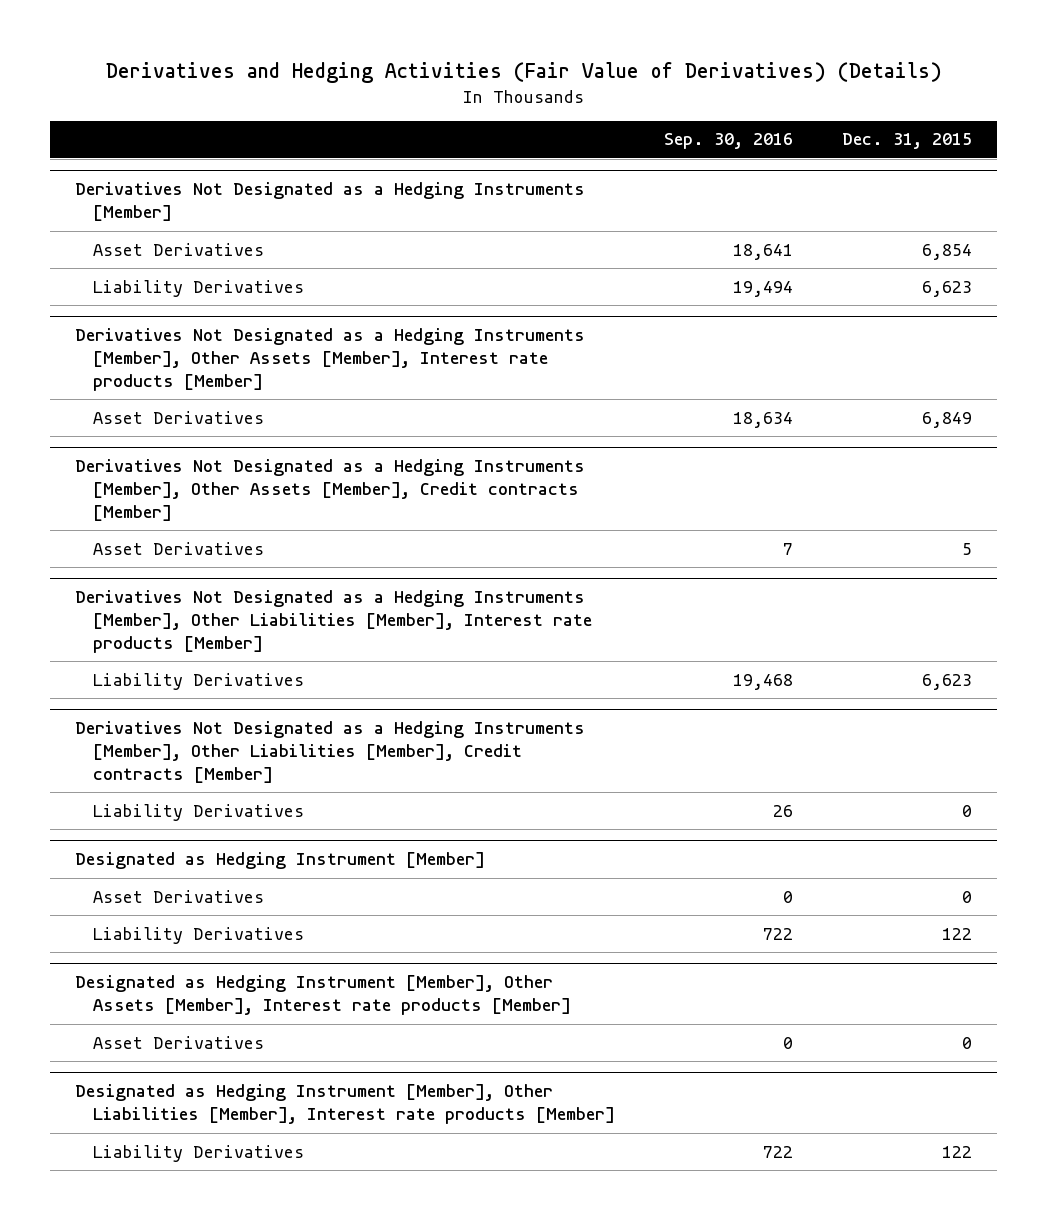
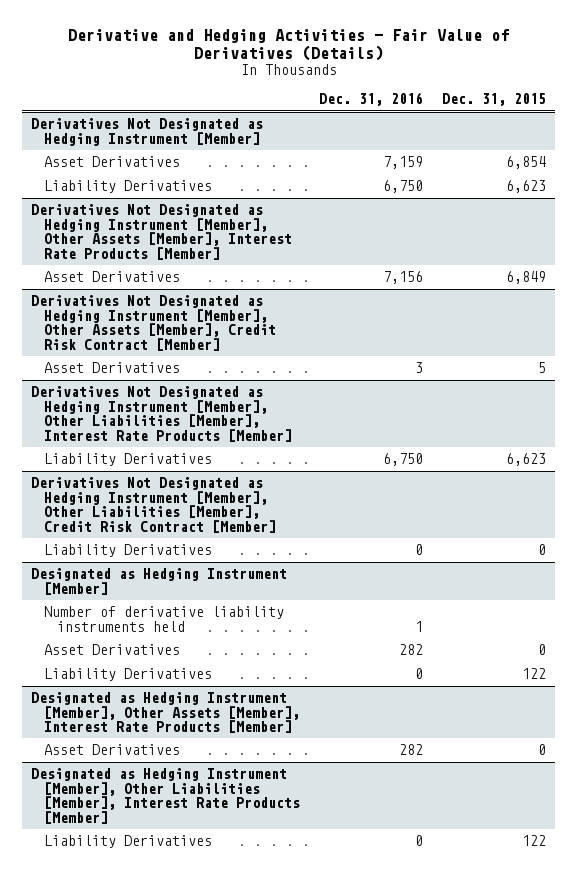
[105,62,942,84] Derivatives and Hedging Activities (Fair Value of Derivatives) (Details) -> [67,28,509,62] Derivative and Hedging Activities - Fair Value of Derivatives (Details)
[664,133,794,150] Sep. 30, 2016 -> none
none -> [318,92,423,107] Dec. 31, 2016
[75,182,586,222] Derivatives Not Designated as a Hedging Instruments [Member] -> [31,118,264,146] Derivatives Not Designated as Hedging Instrument [Member]
[75,328,586,392] Derivatives Not Designated as a Hedging Instruments [Member], Other Assets [Member], Interest rate products [Member] -> [31,204,293,260] Derivatives Not Designated as Hedging Instrument [Member], Other Assets [Member], Interest Rate Products [Member]
[75,459,586,522] Derivatives Not Designated as a Hedging Instruments [Member], Other Assets [Member], Credit contracts [Member] -> [31,295,277,351] Derivatives Not Designated as Hedging Instrument [Member], Other Assets [Member], Credit Risk Contract [Member]
[75,590,592,654] Derivatives Not Designated as a Hedging Instruments [Member], Other Liabilities [Member], Interest rate products [Member] -> [31,386,293,442] Derivatives Not Designated as Hedging Instrument [Member], Other Liabilities [Member], Interest Rate Products [Member]
[75,721,586,784] Derivatives Not Designated as a Hedging Instruments [Member], Other Liabilities [Member], Credit contracts [Member] -> [31,477,277,533] Derivatives Not Designated as Hedging Instrument [Member], Other Liabilities [Member], Credit Risk Contract [Member]
none -> [44,606,285,632] Number of derivative liability instruments held
[75,975,571,1016] Designated as Hedging Instrument [Member], Other Assets [Member], Interest rate products [Member] -> [31,692,301,734] Designated as Hedging Instrument [Member], Other Assets [Member], Interest Rate Products [Member]
[75,1084,615,1125] Designated as Hedging Instrument [Member], Other Liabilities [Member], Interest rate products [Member] -> [31,768,301,824] Designated as Hedging Instrument [Member], Other Liabilities [Member], Interest Rate Products [Member]

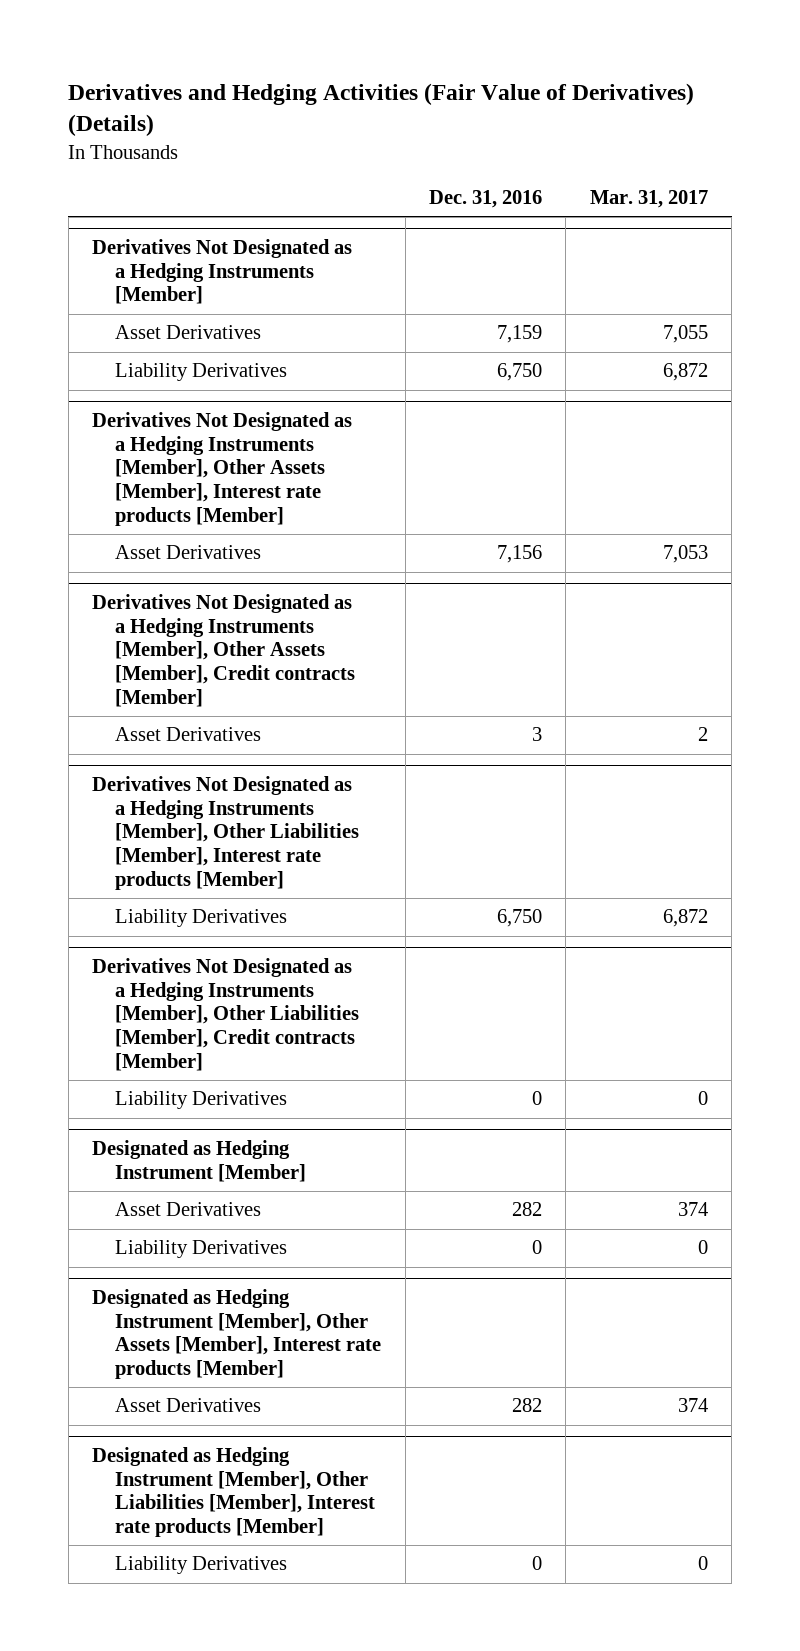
[67,28,509,62] Derivative and Hedging Activities - Fair Value of Derivatives (Details) -> [68,82,695,137] Derivatives and Hedging Activities (Fair Value of Derivatives) (Details)
[441,93,546,107] Dec. 31, 2015 -> none
none -> [589,190,708,209] Mar. 31, 2017
[31,118,264,146] Derivatives Not Designated as Hedging Instrument [Member] -> [91,239,352,305] Derivatives Not Designated as a Hedging Instruments [Member]
[31,204,293,260] Derivatives Not Designated as Hedging Instrument [Member], Other Assets [Member], Interest Rate Products [Member] -> [91,412,352,526] Derivatives Not Designated as a Hedging Instruments [Member], Other Assets [Member], Interest rate products [Member]
[31,295,277,351] Derivatives Not Designated as Hedging Instrument [Member], Other Assets [Member], Credit Risk Contract [Member] -> [91,594,356,707] Derivatives Not Designated as a Hedging Instruments [Member], Other Assets [Member], Credit contracts [Member]
[31,386,293,442] Derivatives Not Designated as Hedging Instrument [Member], Other Liabilities [Member], Interest Rate Products [Member] -> [91,776,360,890] Derivatives Not Designated as a Hedging Instruments [Member], Other Liabilities [Member], Interest rate products [Member]
[31,477,277,533] Derivatives Not Designated as Hedging Instrument [Member], Other Liabilities [Member], Credit Risk Contract [Member] -> [91,958,360,1071] Derivatives Not Designated as a Hedging Instruments [Member], Other Liabilities [Member], Credit contracts [Member]
[44,606,285,632] Number of derivative liability instruments held -> none
[31,692,301,734] Designated as Hedging Instrument [Member], Other Assets [Member], Interest Rate Products [Member] -> [91,1289,382,1380] Designated as Hedging Instrument [Member], Other Assets [Member], Interest rate products [Member]
[31,768,301,824] Designated as Hedging Instrument [Member], Other Liabilities [Member], Interest Rate Products [Member] -> [91,1447,376,1538] Designated as Hedging Instrument [Member], Other Liabilities [Member], Interest rate products [Member]

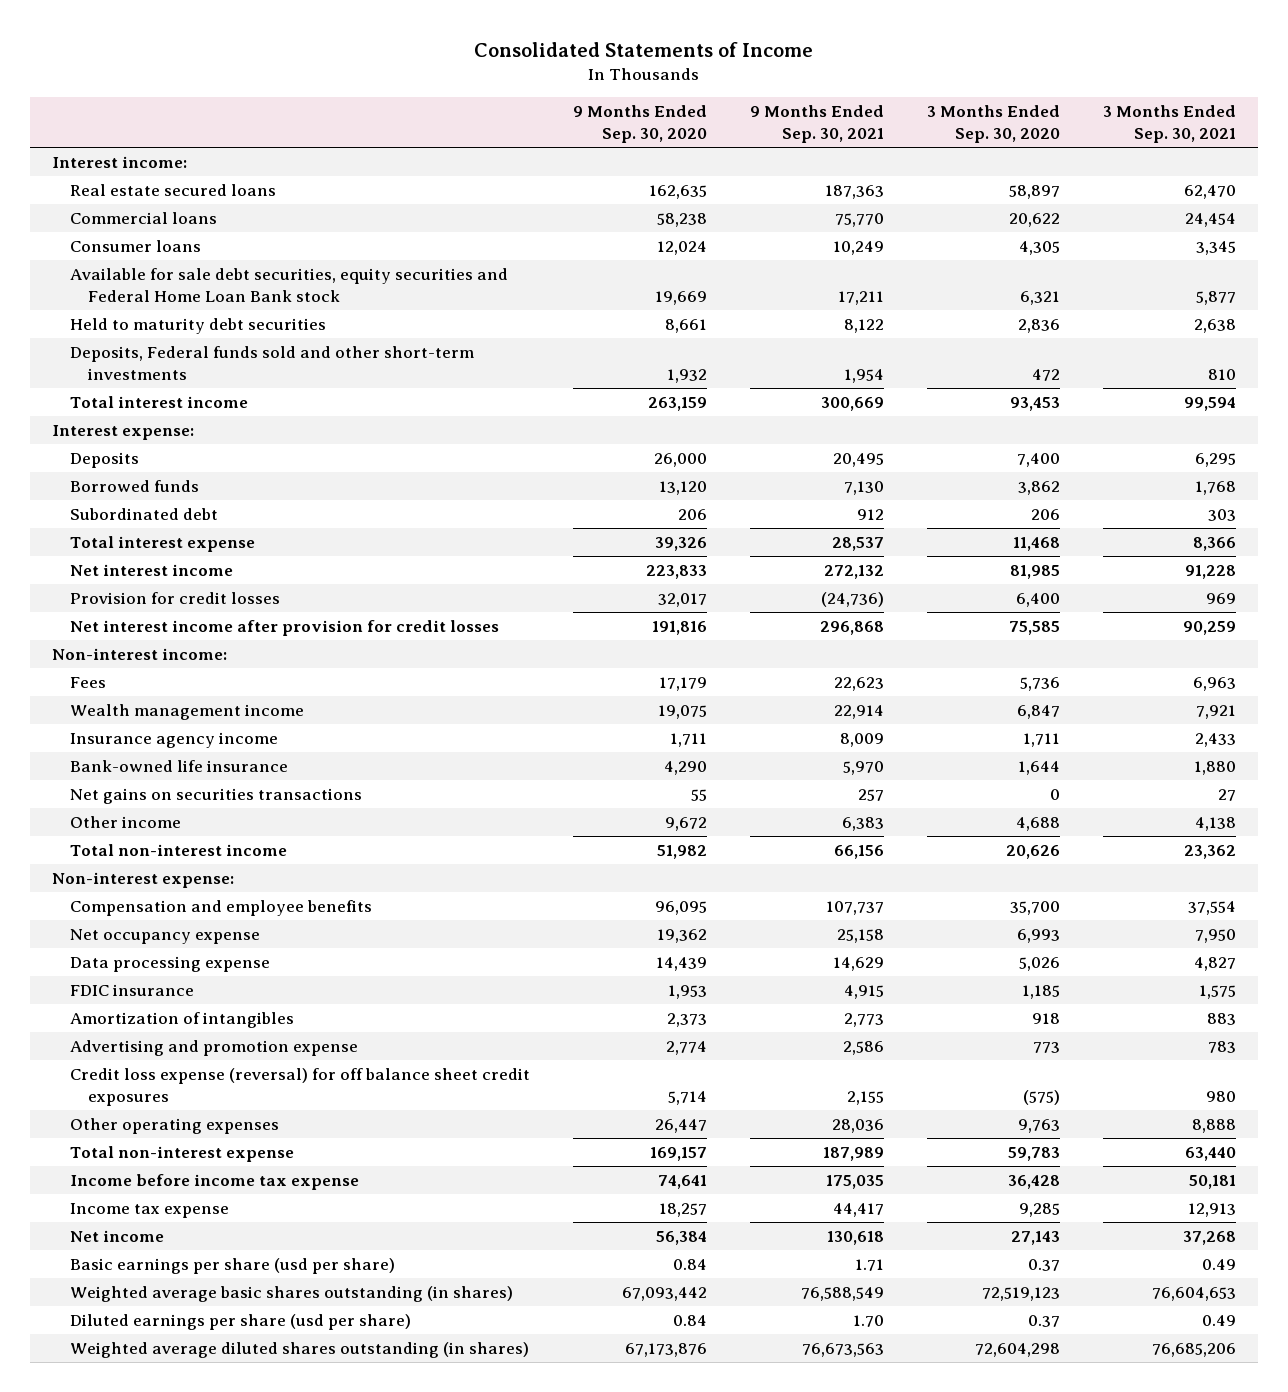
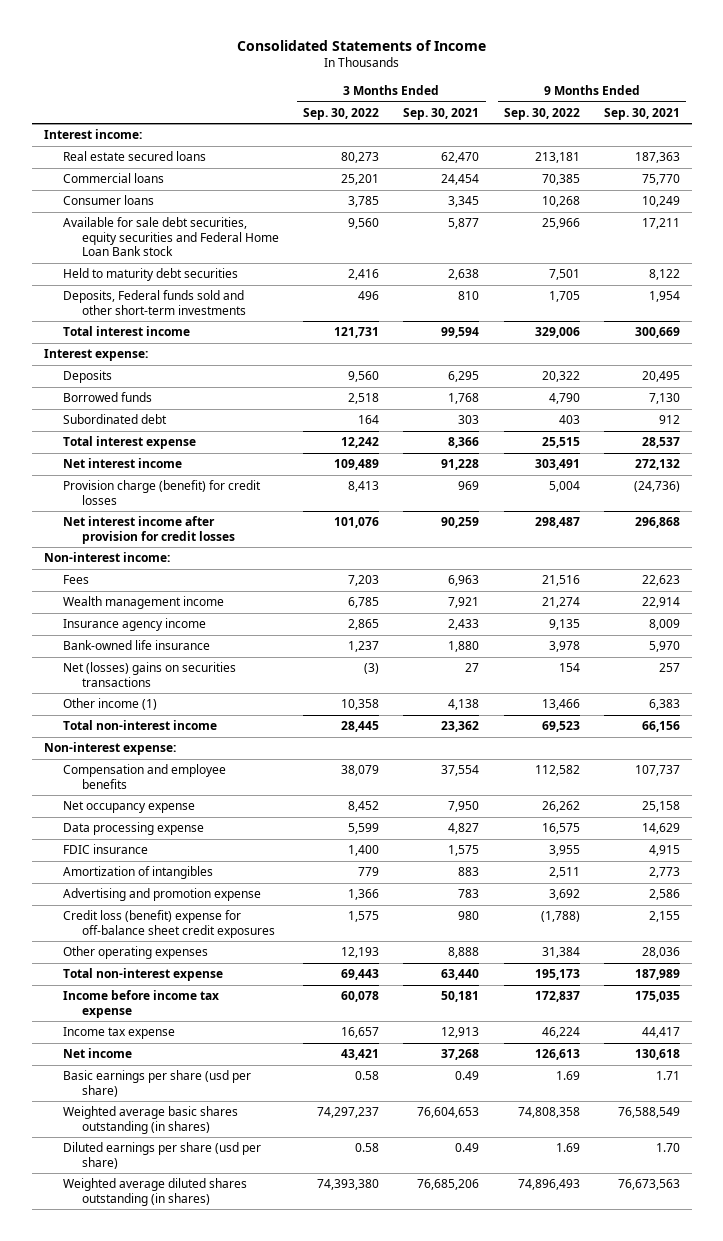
[572,105,707,144] 9 Months Ended Sep. 30, 2020 -> none
[927,105,1061,144] 3 Months Ended Sep. 30, 2020 -> none
none -> [303,107,380,120] Sep. 30, 2022
none -> [503,107,580,120] Sep. 30, 2022
[69,592,280,605] Provision for credit losses -> [63,480,262,505] Provision charge (benefit) for credit losses
[69,788,362,805] Net gains on securities transactions -> [63,662,237,687] Net (losses) gains on securities transactions
[69,816,181,829] Other income -> [63,698,158,711] Other income (1)
[69,1068,530,1107] Credit loss expense (reversal) for off balance sheet credit exposures -> [63,910,276,938] Credit loss (benefit) expense for off-balance sheet credit exposures

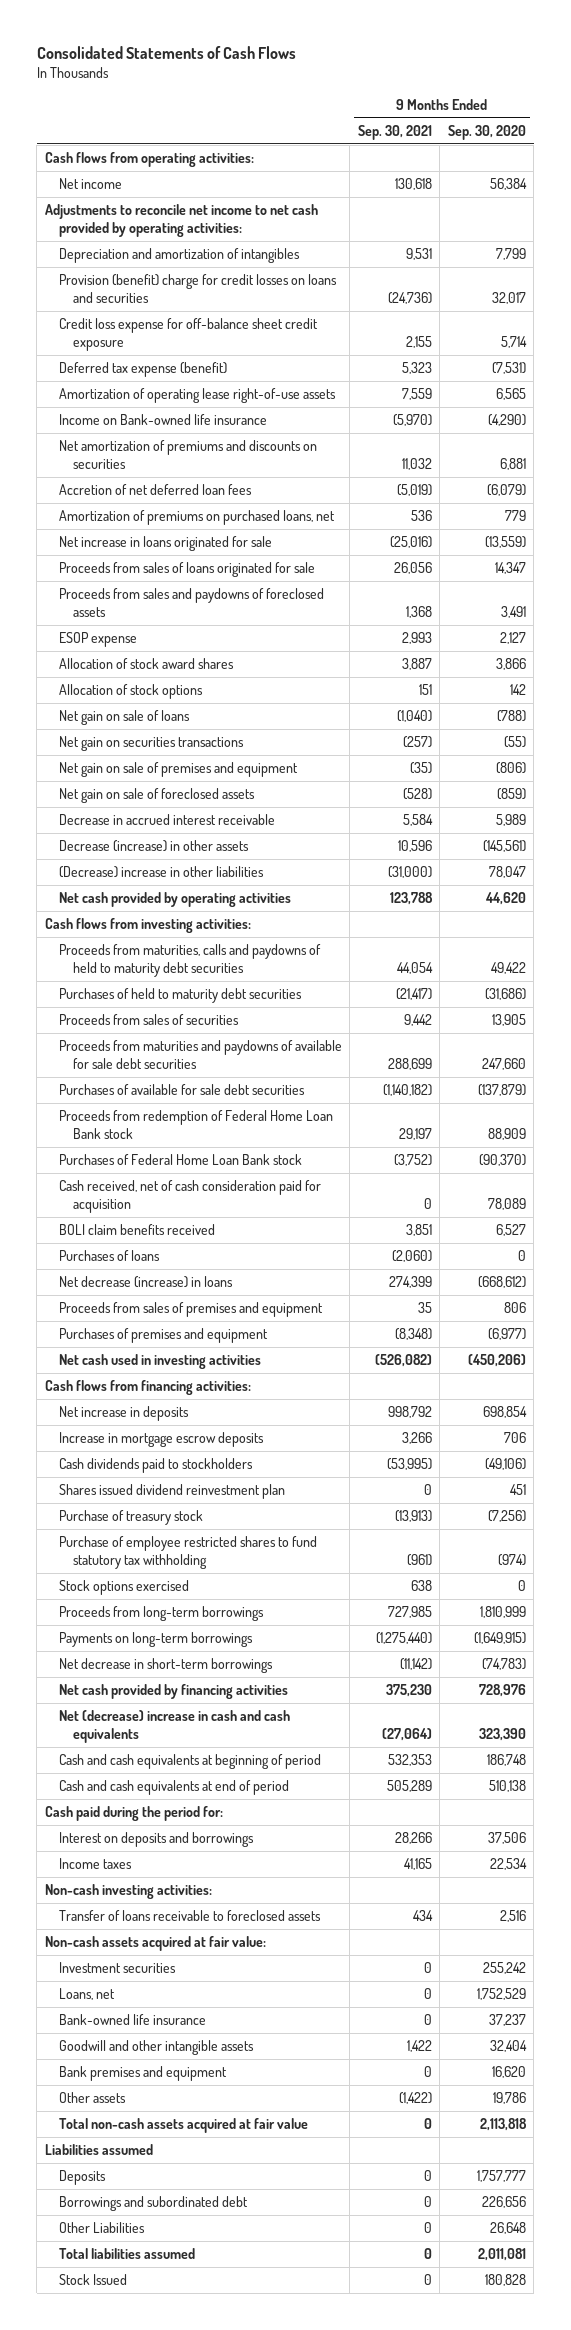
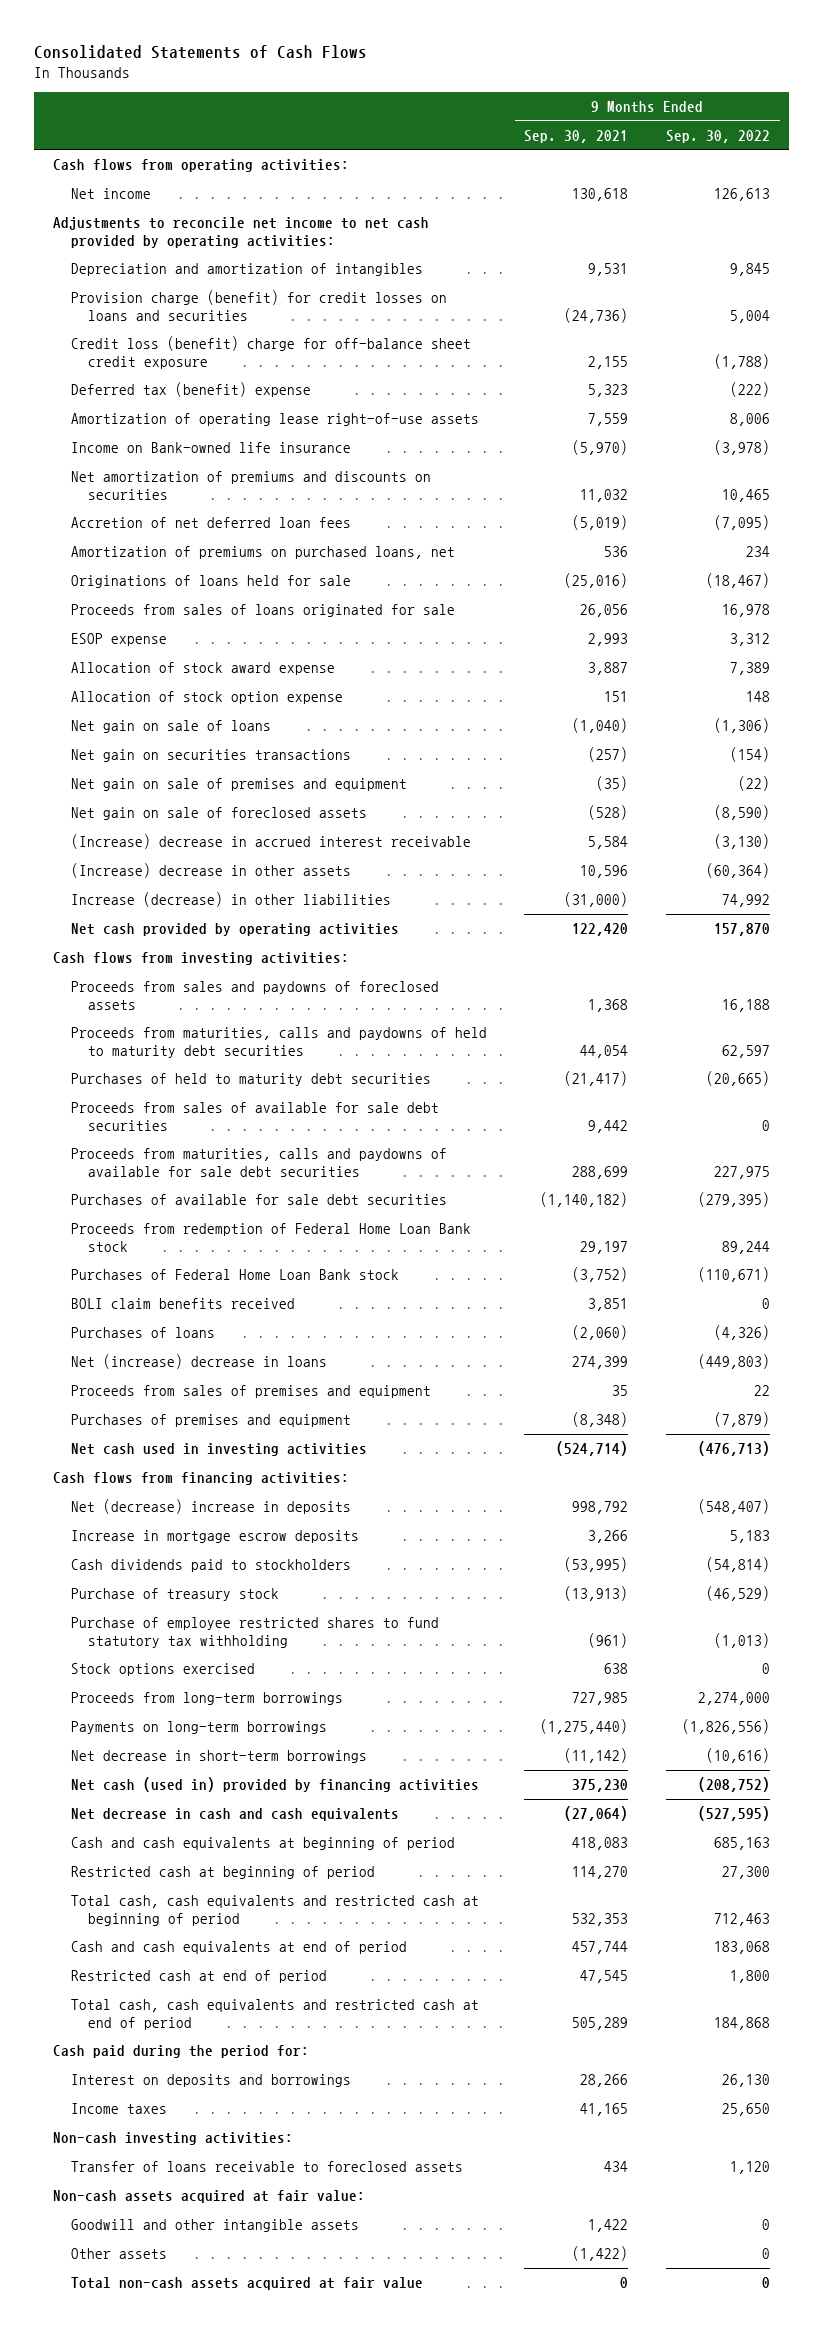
[447,124,526,140] Sep. 30, 2020 -> none
none -> [666,129,771,143] Sep. 30, 2022
[58,274,337,303] Provision (benefit) charge for credit losses on loans and securities -> [70,290,447,321] Provision charge (benefit) for credit losses on loans and securities
[58,318,318,351] Credit loss expense for off-balance sheet credit exposure -> [70,336,471,369] Credit loss (benefit) charge for off-balance sheet credit exposure
[58,362,227,378] Deferred tax expense (benefit) -> [70,382,311,398] Deferred tax (benefit) expense
[58,536,272,552] Net increase in loans originated for sale -> [70,575,351,589] Originations of loans held for sale
[58,658,234,670] Allocation of stock award shares -> [70,662,335,676] Allocation of stock award expense
[58,684,203,700] Allocation of stock options -> [70,691,343,705] Allocation of stock option expense
[58,814,275,826] Decrease in accrued interest receivable -> [70,834,471,850] (Increase) decrease in accrued interest receivable
[58,840,249,853] Decrease (increase) in other assets -> [70,863,351,879] (Increase) decrease in other assets
[58,866,264,879] (Decrease) increase in other liabilities -> [70,892,391,908] Increase (decrease) in other liabilities
[389,892,433,906] 123,788 -> [572,923,629,937] 122,420
[58,588,324,617] Proceeds from sales and paydowns of foreclosed assets -> [70,981,439,1010] Proceeds from sales and paydowns of foreclosed assets
[58,1014,239,1026] Proceeds from sales of securities -> [70,1102,439,1131] Proceeds from sales of available for sale debt securities
[58,1040,342,1069] Proceeds from maturities and paydowns of available for sale debt securities -> [70,1148,447,1177] Proceeds from maturities, calls and paydowns of available for sale debt securities
[58,1180,321,1213] Cash received, net of cash consideration paid for acquisition -> none
[58,1276,233,1289] Net decrease (increase) in loans -> [70,1354,327,1370] Net (increase) decrease in loans
[374,1354,432,1368] (526,082) -> [556,1441,629,1457] (524,714)
[58,1406,189,1422] Net increase in deposits -> [70,1499,351,1515] Net (decrease) increase in deposits
[58,1484,285,1500] Shares issued dividend reinvestment plan -> none
[58,1684,288,1700] Net cash provided by financing activities -> [70,1777,479,1793] Net cash (used in) provided by financing activities
[58,1710,290,1743] Net (decrease) increase in cash and cash equivalents -> [70,1808,399,1822] Net decrease in cash and cash equivalents
[387,1754,432,1767] 532,353 -> [572,1837,629,1851] 418,083
none -> [70,1866,375,1880] Restricted cash at beginning of period
none -> [70,1895,479,1926] Total cash, cash equivalents and restricted cash at beginning of period
[386,1780,432,1793] 505,289 -> [572,1941,629,1955] 457,744
none -> [70,1970,327,1984] Restricted cash at end of period
none -> [70,1999,479,2030] Total cash, cash equivalents and restricted cash at end of period
[58,1962,176,1974] Investment securities -> none
[58,1988,115,2001] Loans, net -> none
[58,2014,206,2026] Bank-owned life insurance -> none
[58,2066,227,2082] Bank premises and equipment -> none
[44,2144,153,2156] Liabilities assumed -> none
[58,2170,106,2186] Deposits -> none
[58,2196,248,2212] Borrowings and subordinated debt -> none
[58,2222,145,2234] Other Liabilities -> none
[58,2248,195,2260] Total liabilities assumed -> none
[58,2274,127,2286] Stock Issued -> none

